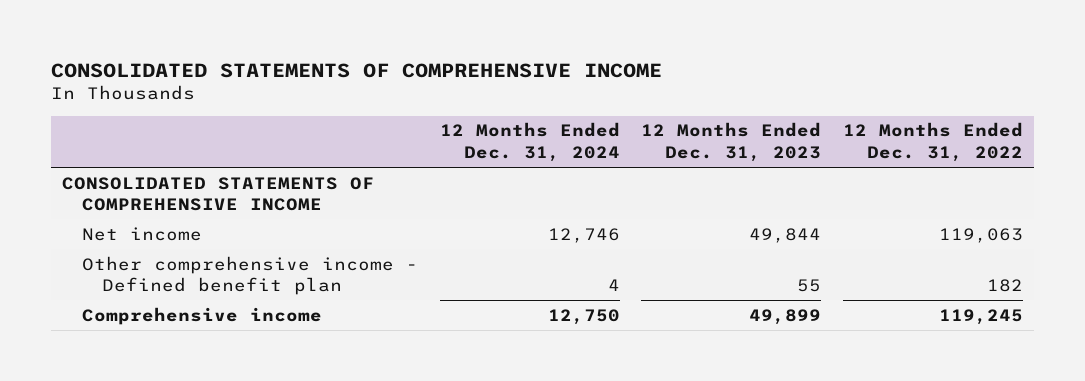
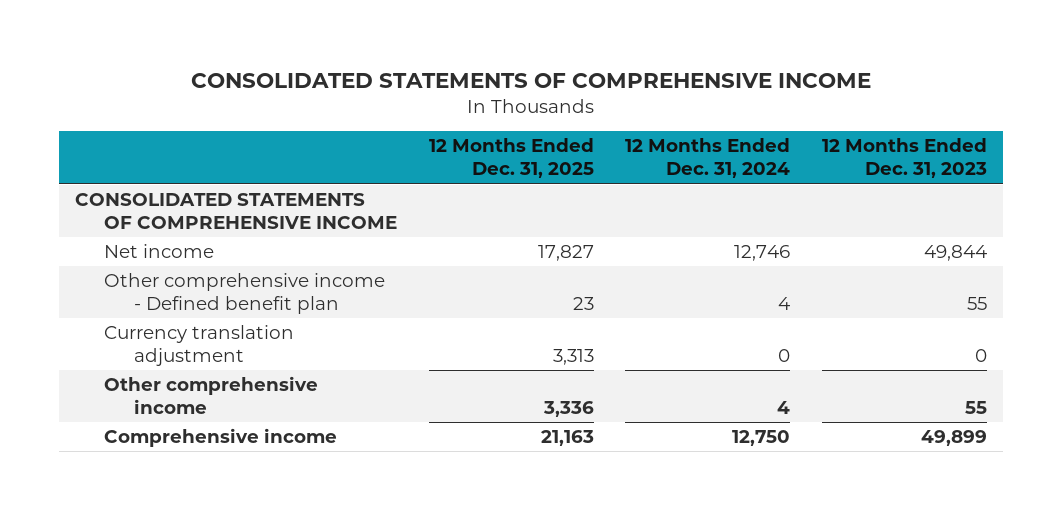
[842,122,1023,162] 12 Months Ended Dec. 31, 2022 -> none
none -> [428,138,594,179] 12 Months Ended Dec. 31, 2025
none -> [104,325,295,367] Currency translation adjustment
none -> [104,376,319,415] Other comprehensive income

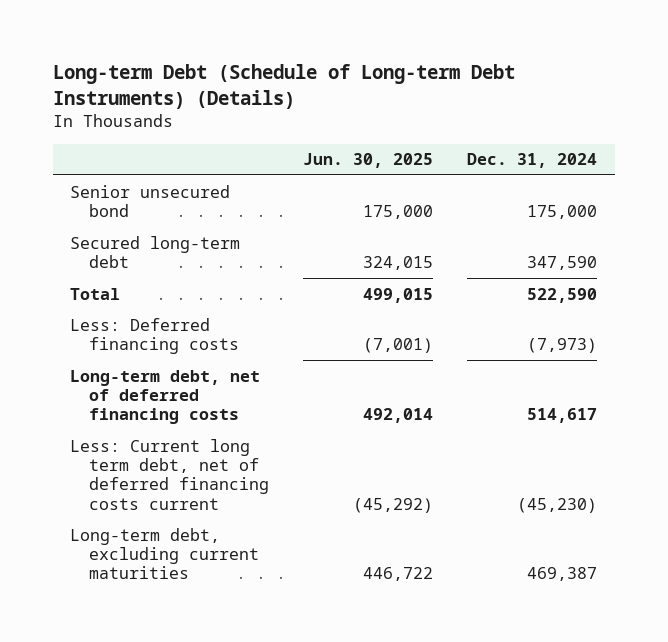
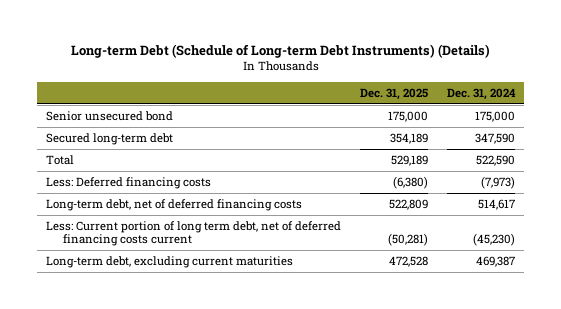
[302,153,433,169] Jun. 30, 2025 -> none
none -> [360,87,429,100] Dec. 31, 2025
[70,438,269,510] Less: Current long term debt, net of deferred financing costs current -> [46,221,342,247] Less: Current portion of long term debt, net of deferred financing costs current

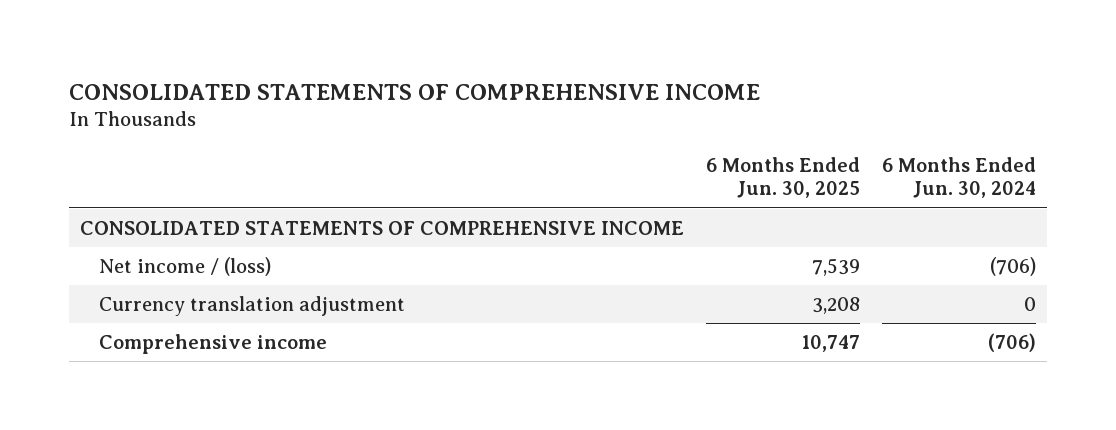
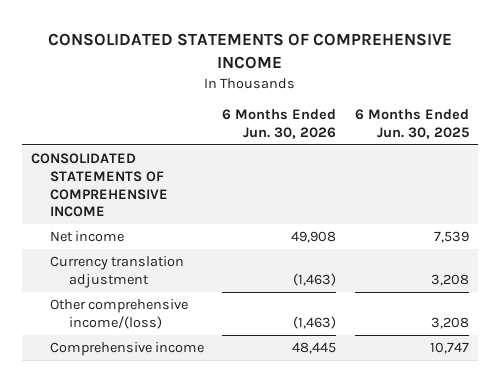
[881,157,1036,199] 6 Months Ended Jun. 30, 2024 -> none
none -> [222,109,337,140] 6 Months Ended Jun. 30, 2026
[98,256,271,276] Net income / (loss) -> [50,231,125,243] Net income
none -> [50,299,189,329] Other comprehensive income/(loss)

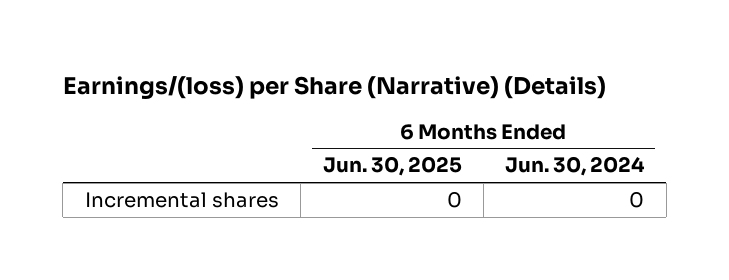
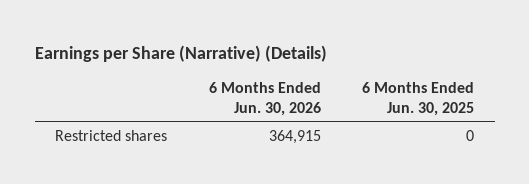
[62,76,606,101] Earnings/(loss) per Share (Narrative) (Details) -> [34,44,327,62] Earnings per Share (Narrative) (Details)
[505,156,646,177] Jun. 30, 2024 -> none
none -> [208,81,321,116] 6 Months Ended Jun. 30, 2026
[84,192,279,209] Incremental shares -> [55,129,168,141] Restricted shares

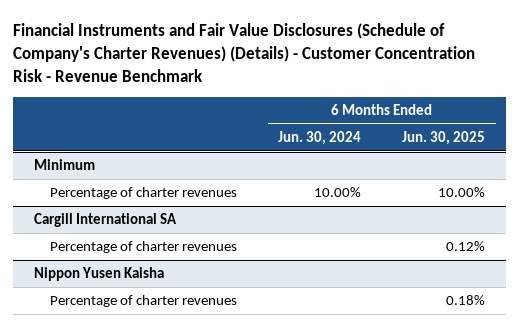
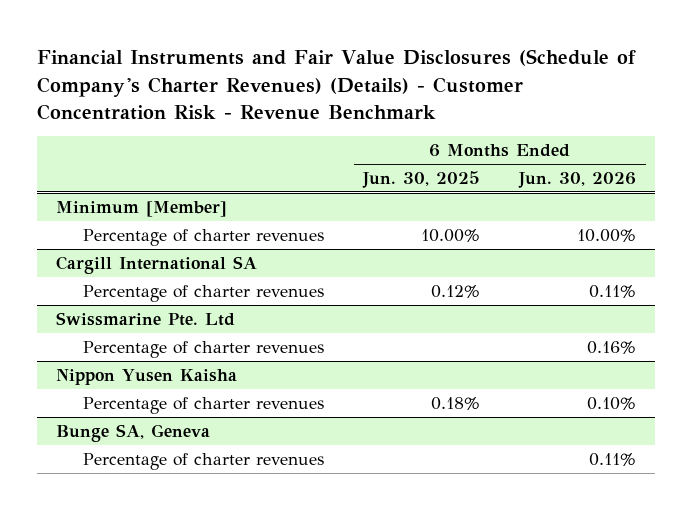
[278,131,362,146] Jun. 30, 2024 -> none
none -> [517,171,636,188] Jun. 30, 2026
[33,159,95,171] Minimum -> [56,200,228,217] Minimum [Member]
none -> [56,311,236,326] Swissmarine Pte. Ltd
none -> [83,340,325,358] Percentage of charter revenues
none -> [56,423,211,442] Bunge SA, Geneva
none -> [83,452,325,470] Percentage of charter revenues

